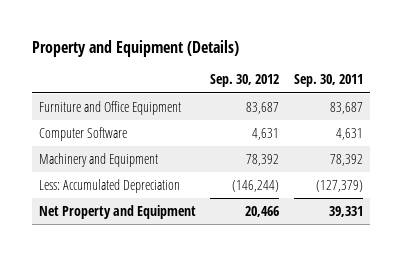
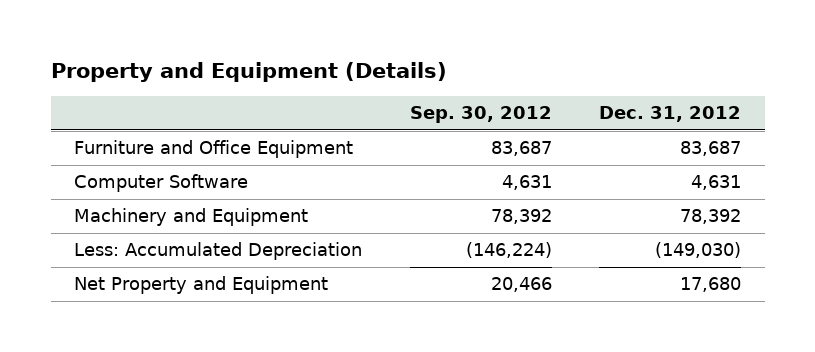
[293,74,363,88] Sep. 30, 2011 -> none
none -> [598,106,741,123] Dec. 31, 2012
[232,179,280,192] (146,244) -> [465,242,552,259] (146,224)

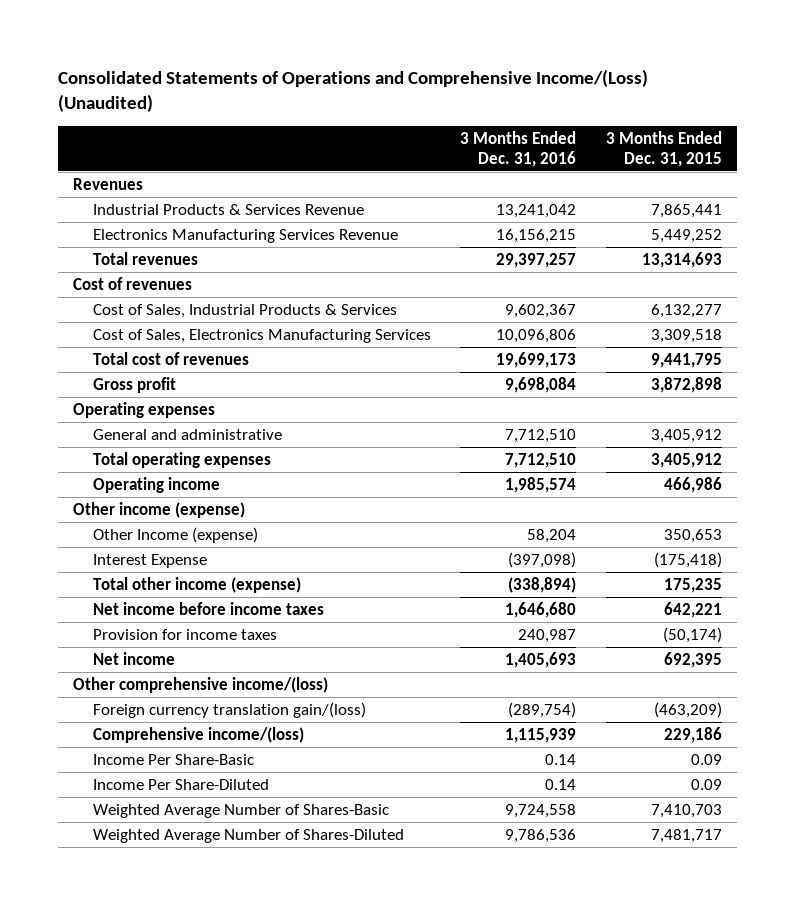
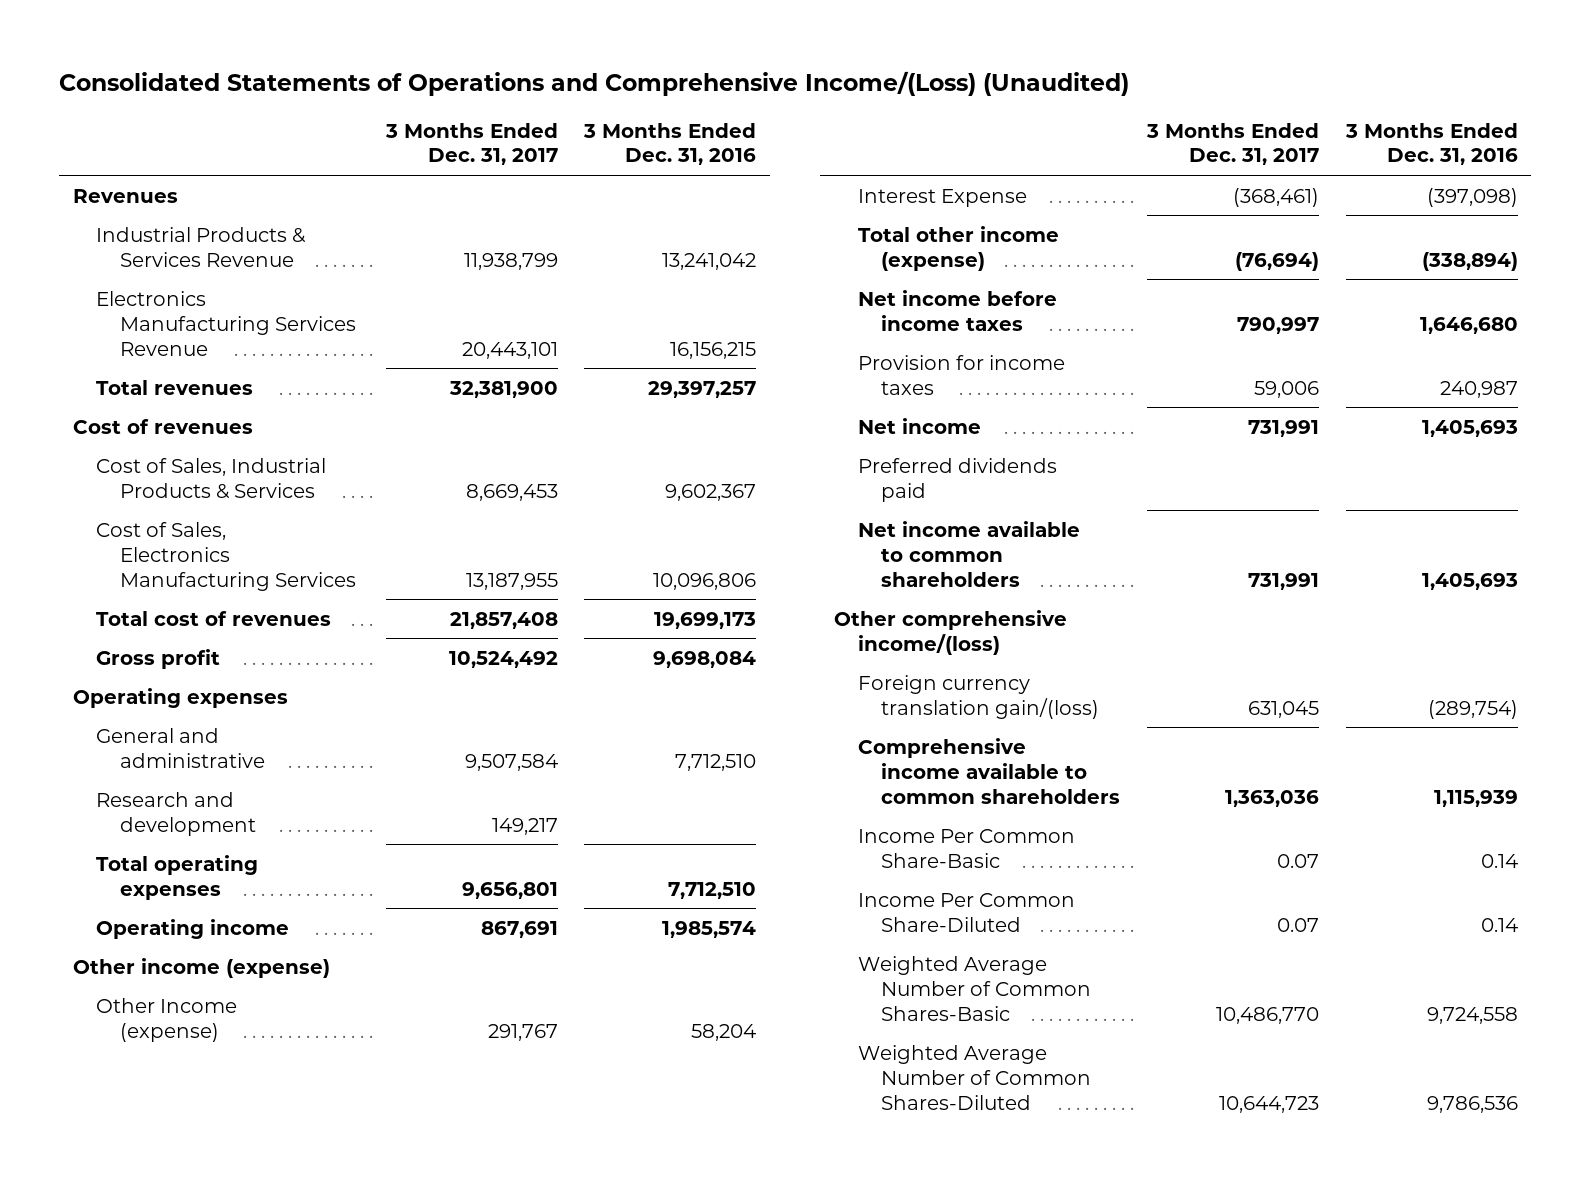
[606,130,723,167] 3 Months Ended Dec. 31, 2015 -> none
none -> [384,122,558,166] 3 Months Ended Dec. 31, 2017
none -> [96,791,257,836] Research and development
none -> [857,457,1057,502] Preferred dividends paid
none -> [857,520,1080,587] Net income available to common shareholders
[92,726,304,743] Comprehensive income/(loss) -> [857,737,1121,804] Comprehensive income available to common shareholders
[92,753,254,765] Income Per Share-Basic -> [857,828,1075,868] Income Per Common Share-Basic
[92,778,269,790] Income Per Share-Diluted -> [857,892,1075,932] Income Per Common Share-Diluted
[92,803,389,818] Weighted Average Number of Shares-Basic -> [857,955,1092,1021] Weighted Average Number of Common Shares-Basic
[92,828,404,843] Weighted Average Number of Shares-Diluted -> [857,1044,1092,1110] Weighted Average Number of Common Shares-Diluted

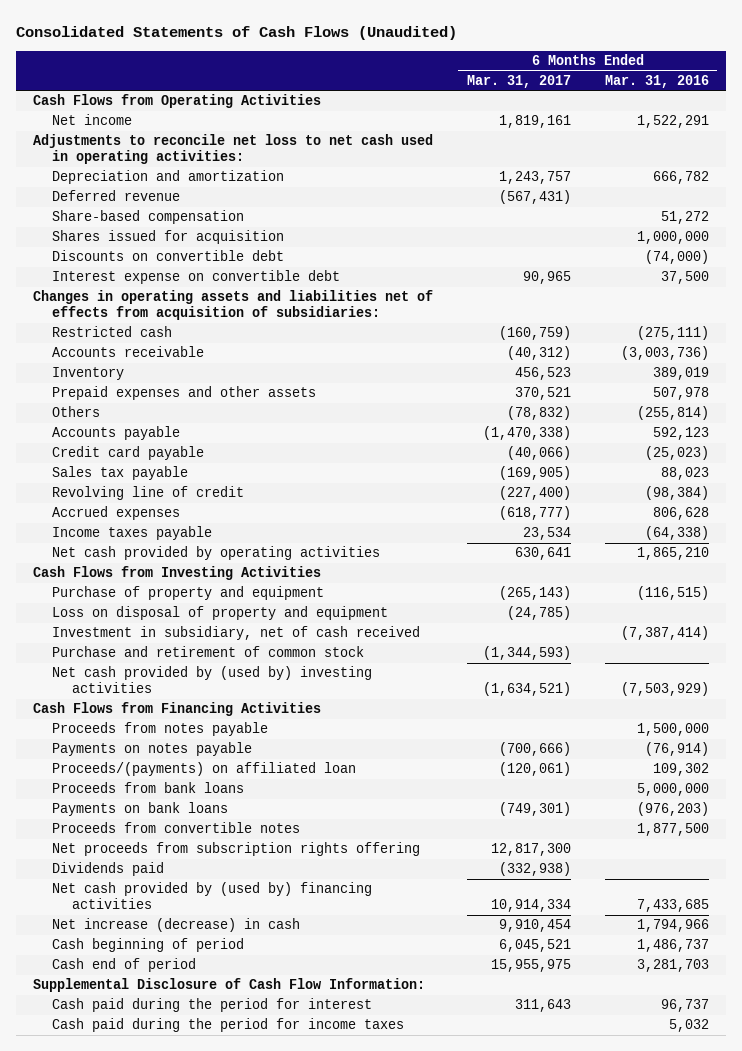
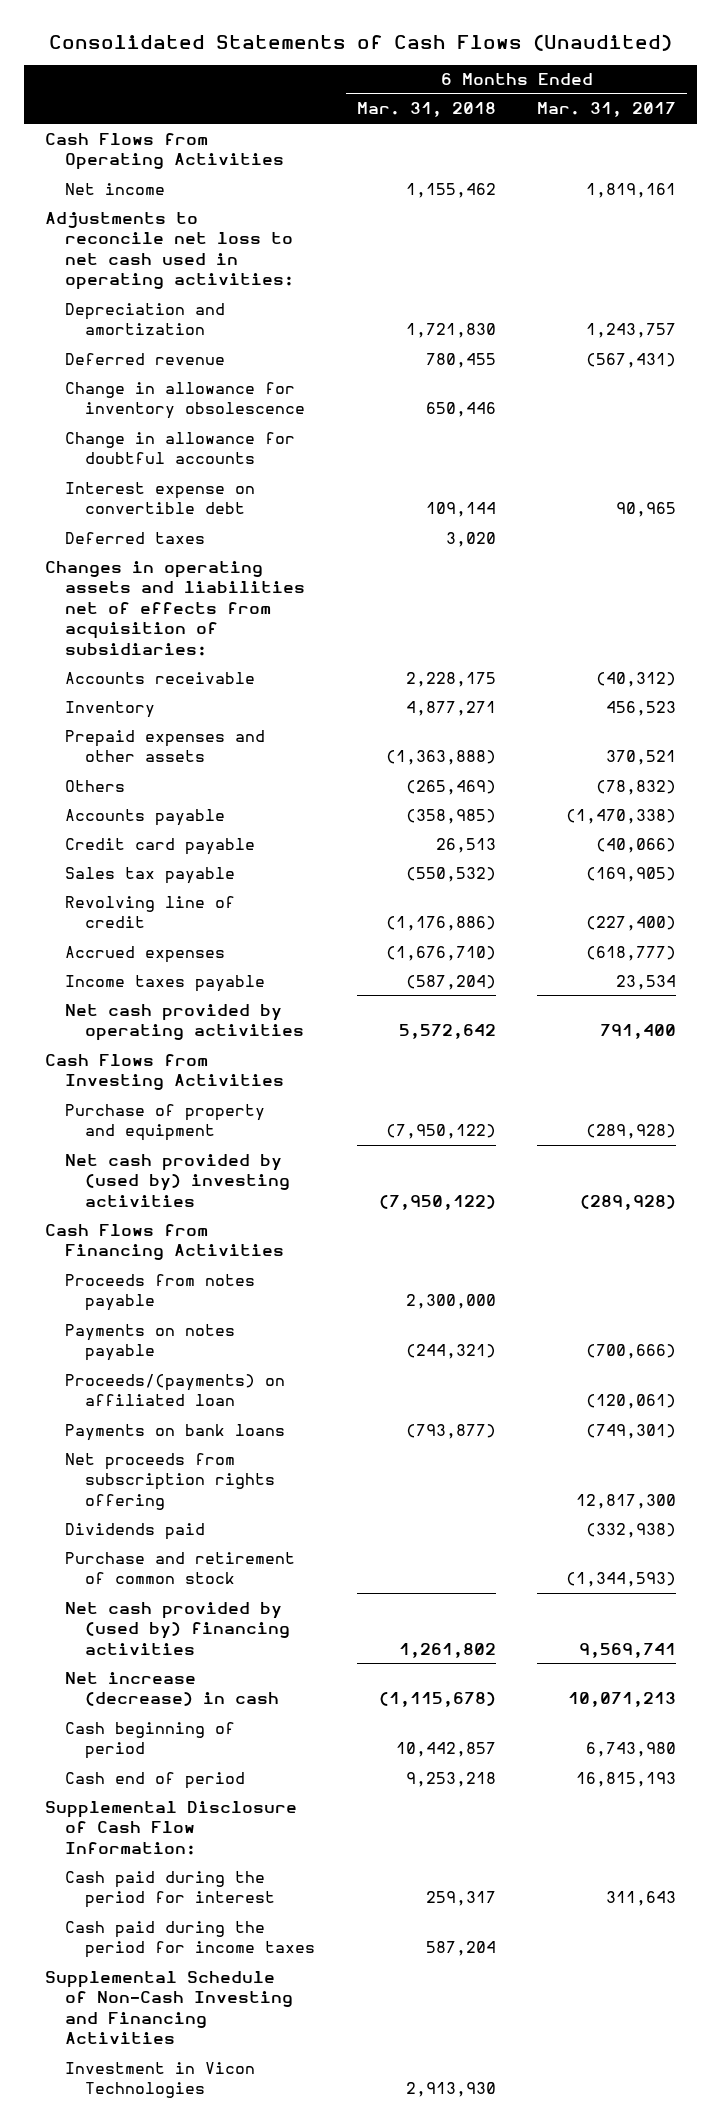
[604,74,709,88] Mar. 31, 2016 -> none
none -> [356,102,496,118] Mar. 31, 2018
[52,210,245,225] Share-based compensation -> none
[52,230,285,245] Shares issued for acquisition -> none
[52,250,285,262] Discounts on convertible debt -> none
none -> [64,381,306,420] Change in allowance for inventory obsolescence
none -> [64,431,295,465] Change in allowance for doubtful accounts
none -> [64,531,205,544] Deferred taxes
[52,326,173,338] Restricted cash -> none
[514,547,571,561] 630,641 -> [600,1024,677,1040] 791,400
[52,606,389,621] Loss on disposal of property and equipment -> none
[52,626,421,641] Investment in subsidiary, net of cash received -> none
[498,586,571,601] (265,143) -> [586,1124,677,1140] (289,928)
[482,682,571,697] (1,634,521) -> [580,1194,677,1210] (289,928)
[52,782,245,794] Proceeds from bank loans -> none
[52,822,301,834] Proceeds from convertible notes -> none
[52,646,365,658] Purchase and retirement of common stock -> [64,1551,295,1585] Purchase and retirement of common stock
[490,899,571,913] 10,914,334 -> [579,1642,677,1658] 9,569,741
[498,919,571,933] 9,910,454 -> [568,1692,677,1708] 10,071,213
[498,939,571,953] 6,045,521 -> [586,1742,677,1758] 6,743,980
[490,959,571,973] 15,955,975 -> [576,1771,677,1787] 16,815,193
none -> [44,1970,293,2045] Supplemental Schedule of Non-Cash Investing and Financing Activities
none -> [64,2061,255,2099] Investment in Vicon Technologies

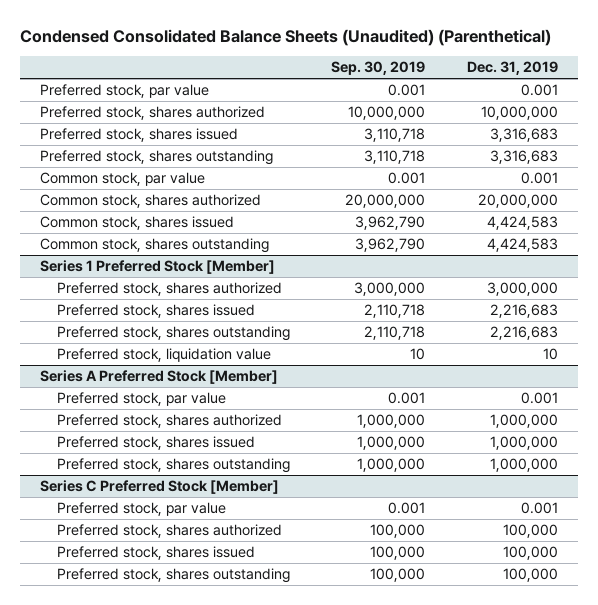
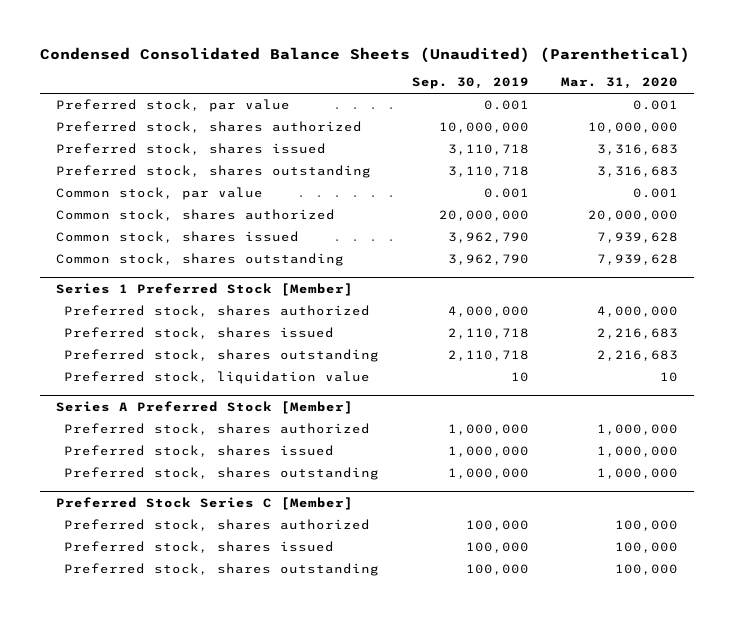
[466,61,558,76] Dec. 31, 2019 -> none
none -> [560,77,678,90] Mar. 31, 2020
[354,281,426,296] 3,000,000 -> [447,306,529,318] 4,000,000
[57,391,227,406] Preferred stock, par value -> none
[57,501,227,516] Preferred stock, par value -> none
[40,479,280,494] Series C Preferred Stock [Member] -> [55,496,353,510] Preferred Stock Series C [Member]

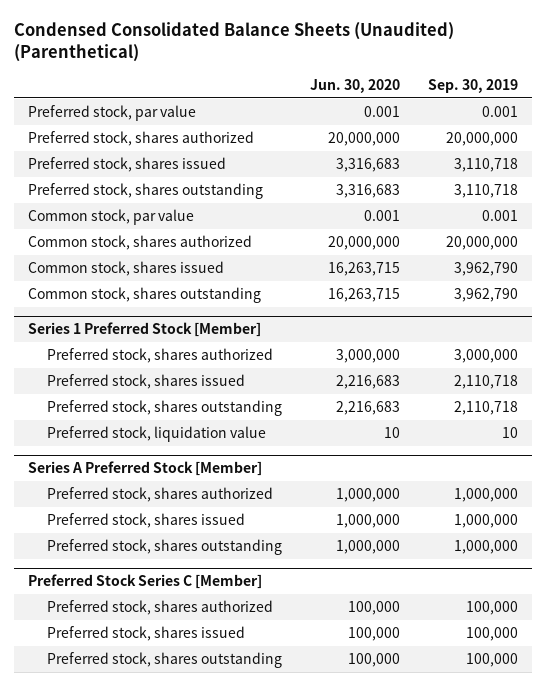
[560,77,678,90] Mar. 31, 2020 -> none
none -> [310,79,401,94] Jun. 30, 2020
[438,122,529,134] 10,000,000 -> [446,132,519,147] 20,000,000
[447,306,529,318] 4,000,000 -> [454,349,519,364] 3,000,000

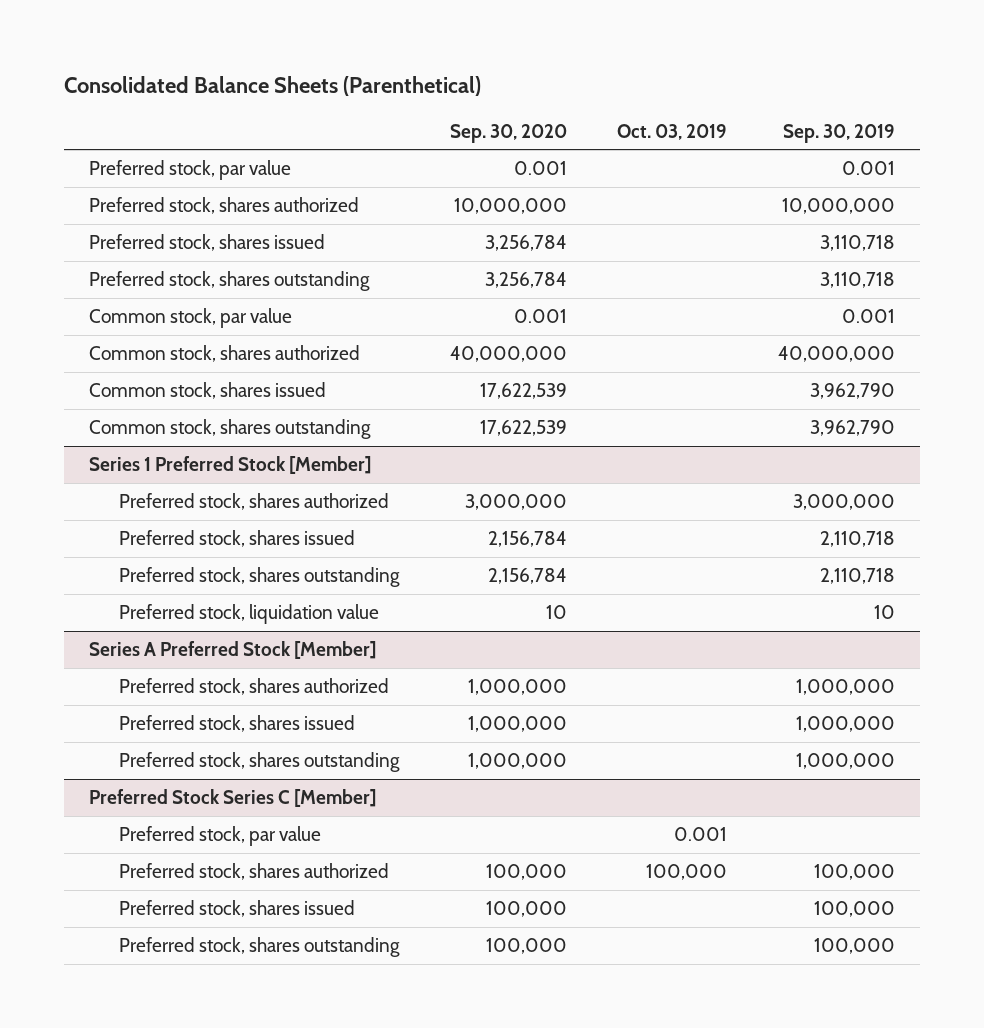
[13,21,454,62] Condensed Consolidated Balance Sheets (Unaudited) (Parenthetical) -> [63,76,481,97] Consolidated Balance Sheets (Parenthetical)
[310,79,401,94] Jun. 30, 2020 -> none
none -> [449,123,567,143] Sep. 30, 2020
none -> [617,123,728,140] Oct. 03, 2019
[446,132,519,147] 20,000,000 -> [781,198,895,215] 10,000,000
[446,236,519,251] 20,000,000 -> [777,346,895,363] 40,000,000
none -> [119,826,322,847] Preferred stock, par value

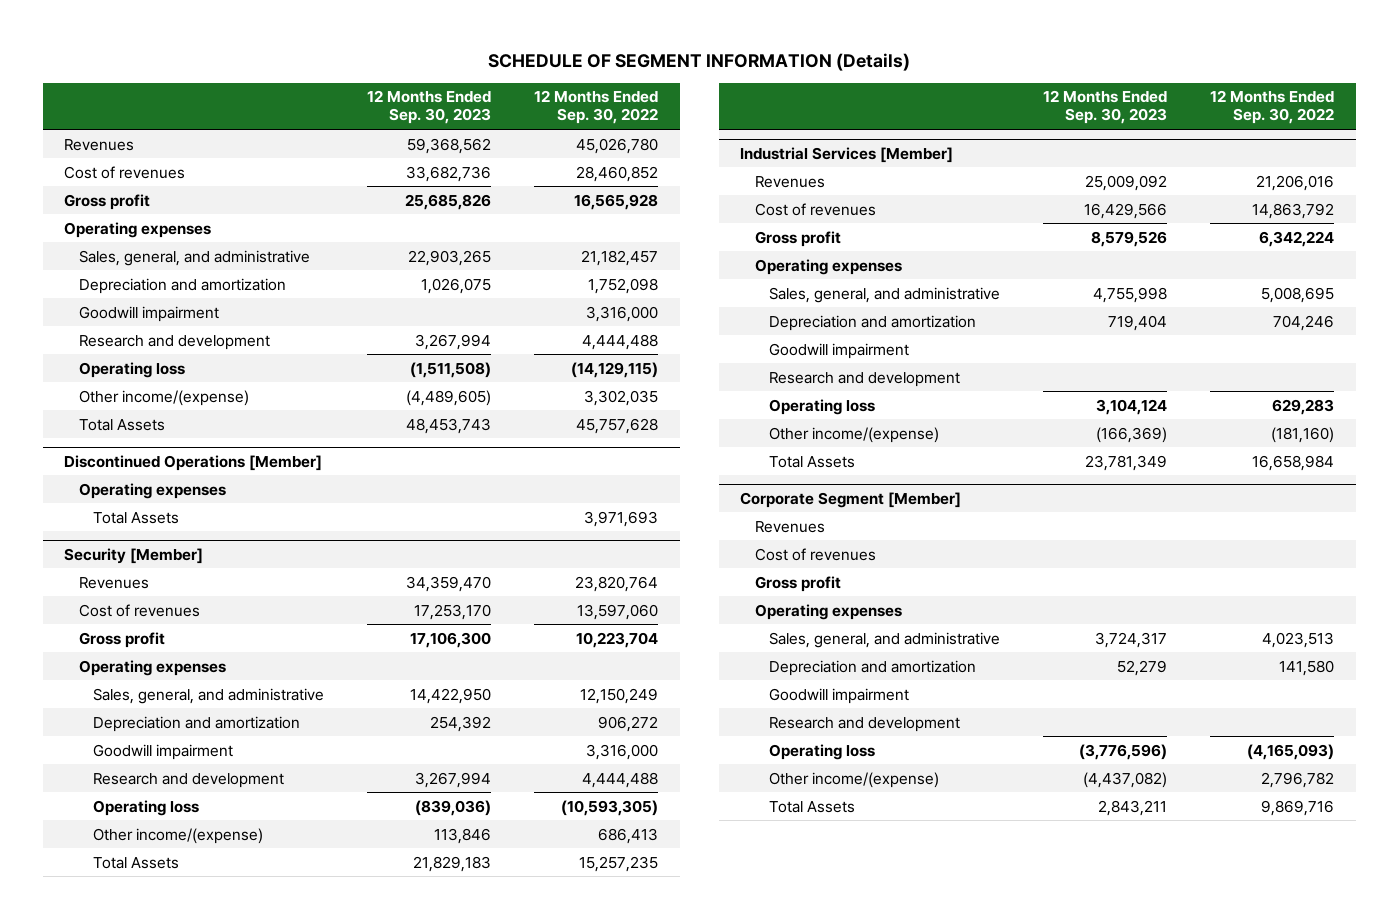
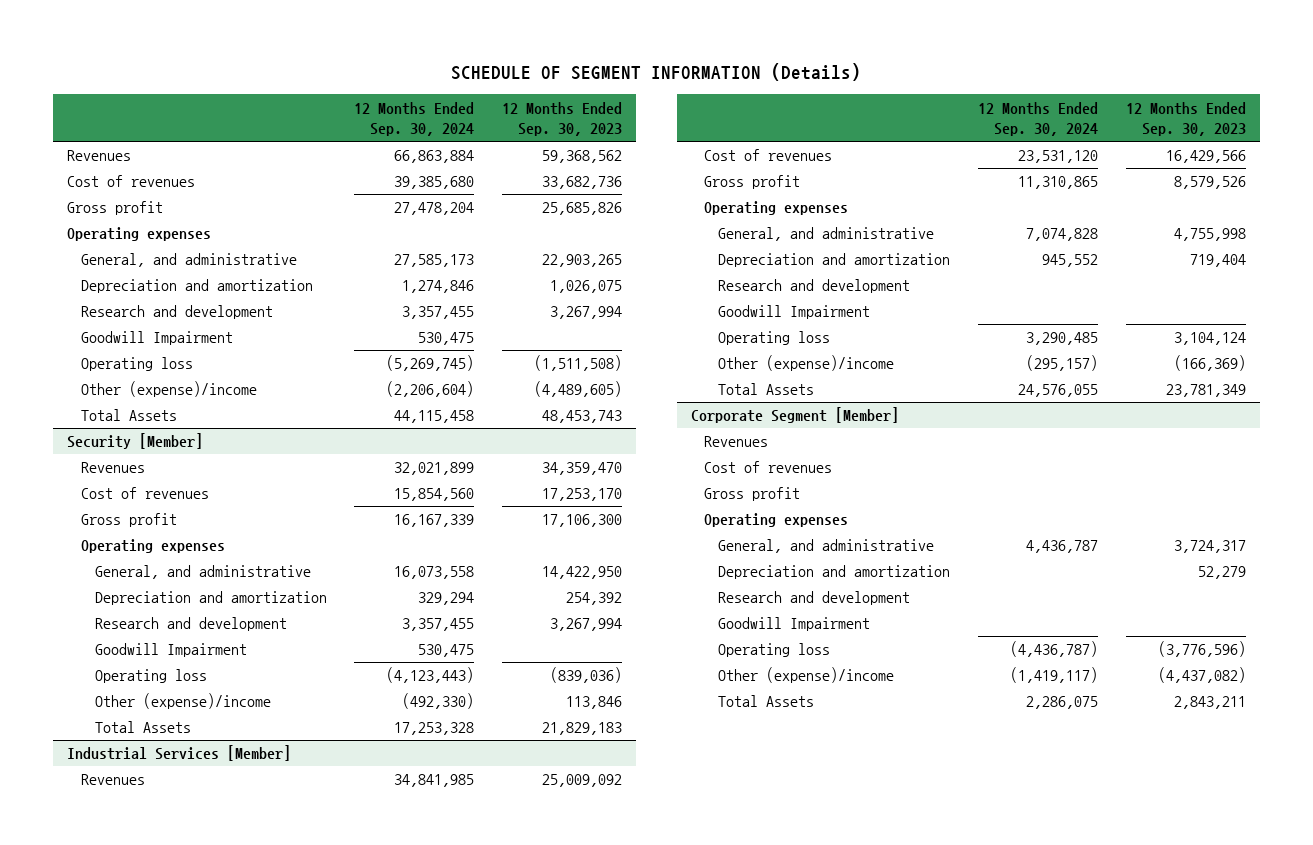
[534,90,659,125] 12 Months Ended Sep. 30, 2022 -> none
none -> [354,101,475,137] 12 Months Ended Sep. 30, 2024
[78,249,310,266] Sales, general, and administrative -> [80,253,297,268] General, and administrative
[78,305,219,322] Goodwill impairment -> none
none -> [80,331,233,346] Goodwill Impairment
[78,389,249,406] Other income/(expense) -> [80,381,257,398] Other (expense)/income
[64,454,323,471] Discontinued Operations [Member] -> none
[78,482,226,499] Operating expenses -> none
[93,511,180,524] Total Assets -> none
[93,687,325,704] Sales, general, and administrative -> [94,565,311,580] General, and administrative
[93,743,234,760] Goodwill impairment -> none
none -> [94,643,247,658] Goodwill Impairment
[93,827,264,844] Other income/(expense) -> [94,693,271,710] Other (expense)/income
[769,286,1001,303] Sales, general, and administrative -> [717,227,934,242] General, and administrative
[769,342,910,359] Goodwill impairment -> none
none -> [717,305,870,320] Goodwill Impairment
[769,426,940,443] Other income/(expense) -> [717,355,894,372] Other (expense)/income
[769,631,1001,648] Sales, general, and administrative -> [717,539,934,554] General, and administrative
[769,687,910,704] Goodwill impairment -> none
none -> [717,617,870,632] Goodwill Impairment
[769,771,940,788] Other income/(expense) -> [717,667,894,684] Other (expense)/income

